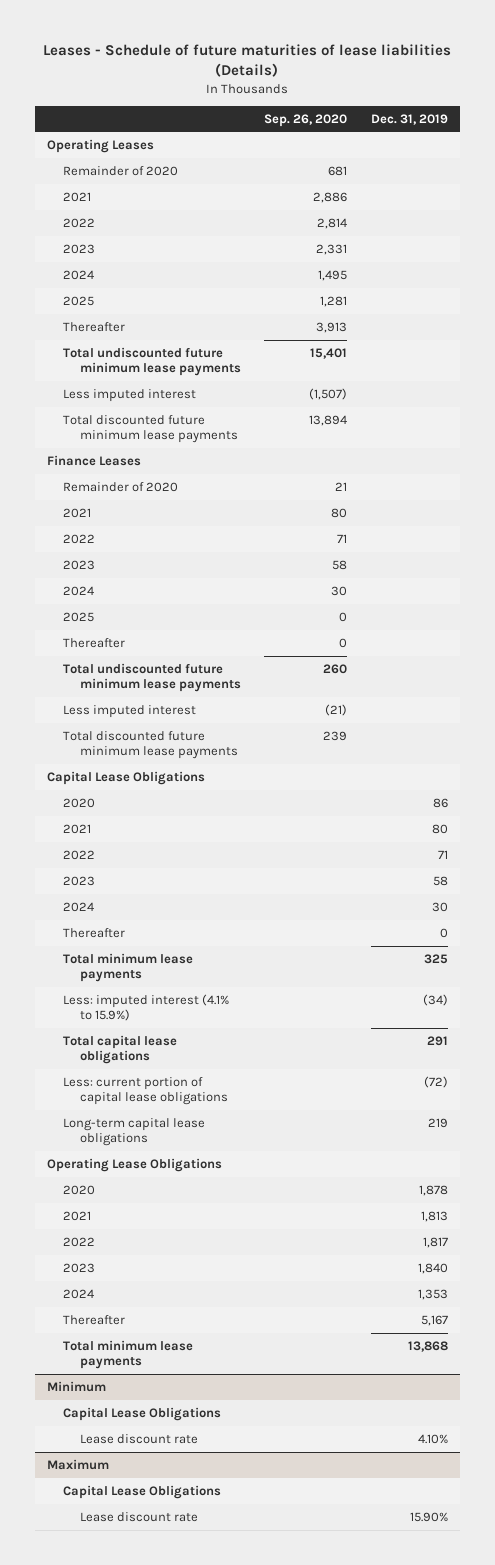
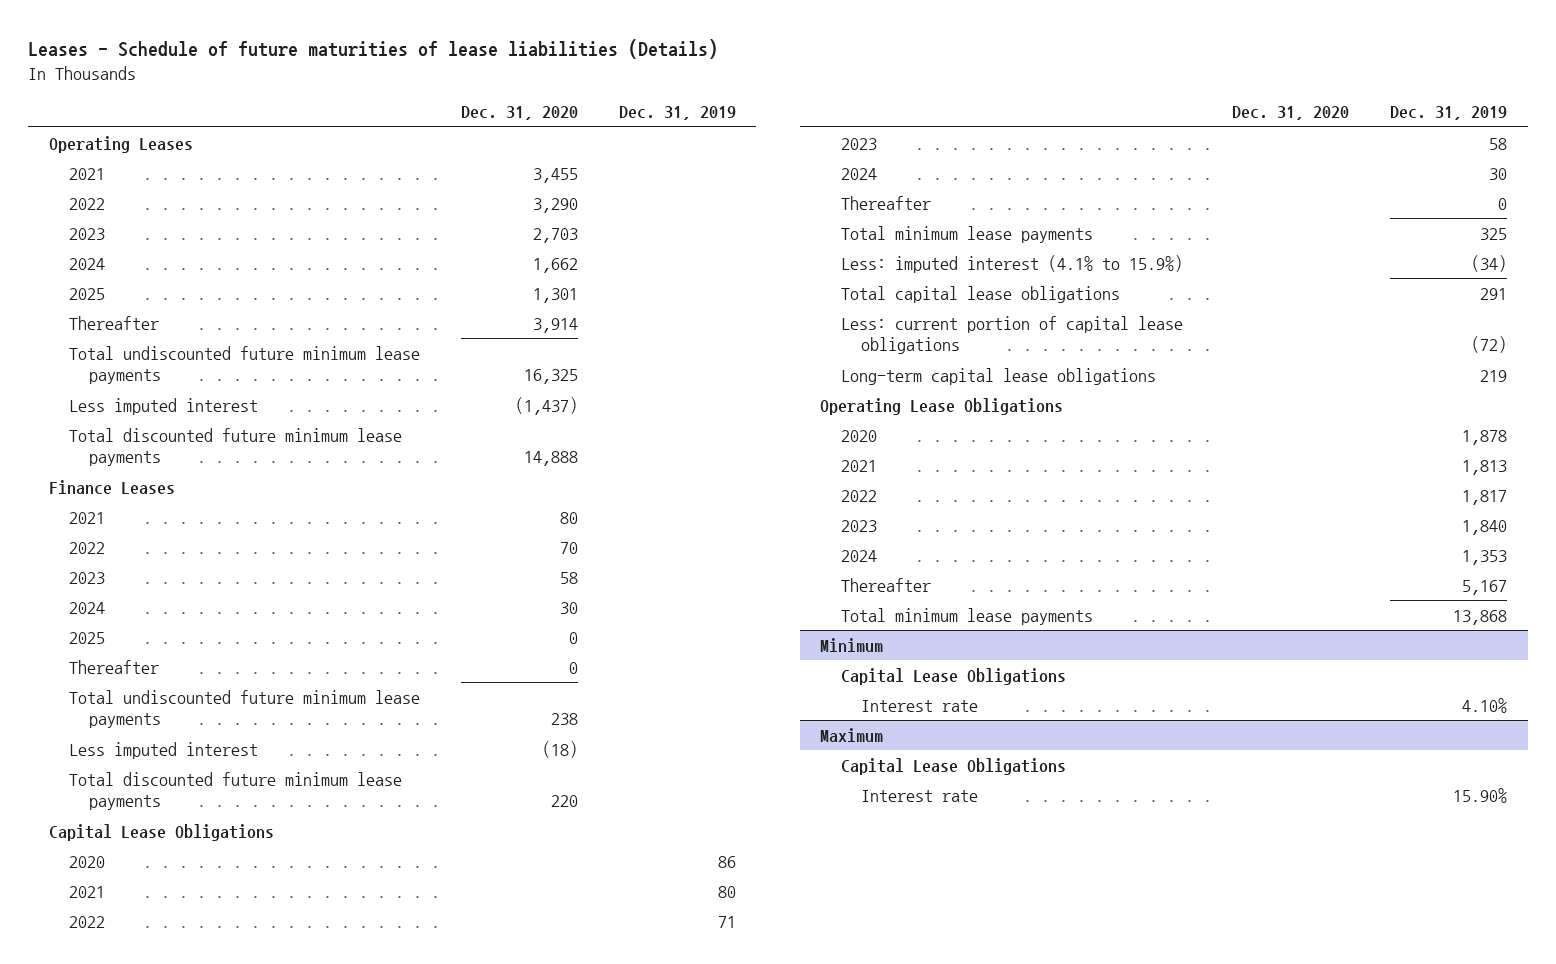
[264,113,348,127] Sep. 26, 2020 -> none
none -> [460,106,578,121] Dec. 31, 2020
[63,165,179,176] Remainder of 2020 -> none
[63,481,179,492] Remainder of 2020 -> none
[79,1433,198,1444] Lease discount rate -> [861,699,979,712] Interest rate
[79,1511,198,1522] Lease discount rate -> [861,789,979,802] Interest rate

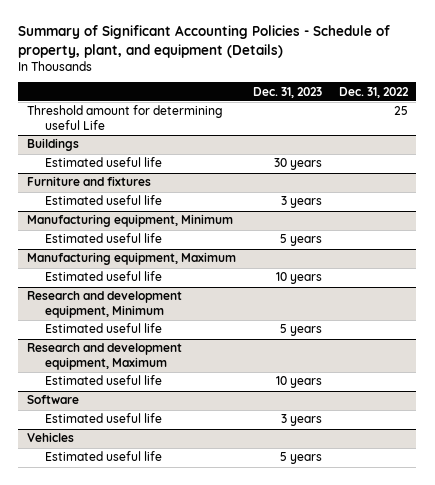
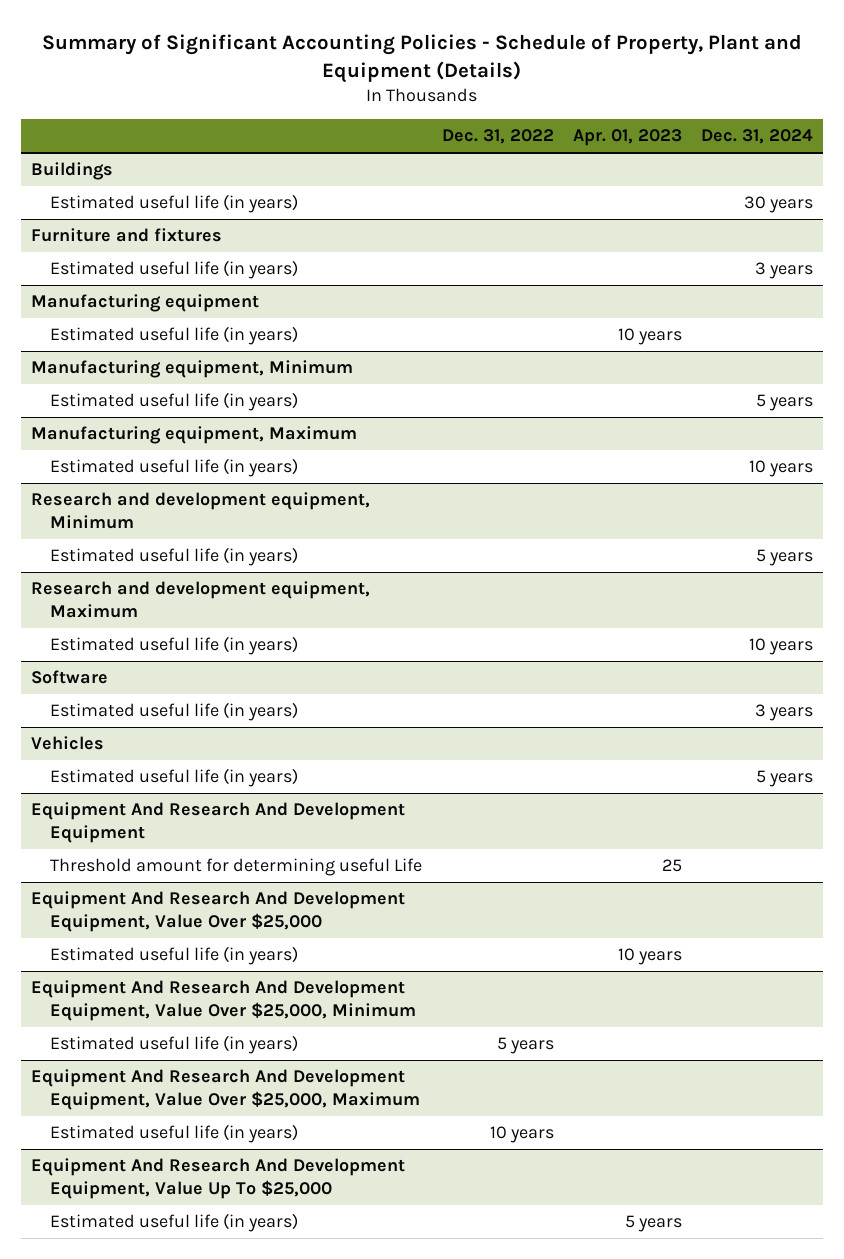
[18,25,391,58] Summary of Significant Accounting Policies - Schedule of property, plant, and equipment (Details) -> [42,34,803,84] Summary of Significant Accounting Policies - Schedule of Property, Plant and Equipment (Details)
[252,86,322,98] Dec. 31, 2023 -> none
none -> [572,129,682,147] Apr. 01, 2023
none -> [701,129,814,145] Dec. 31, 2024
[26,105,223,131] Threshold amount for determining useful Life -> none
[45,157,163,168] Estimated useful life -> [50,194,299,214] Estimated useful life (in years)
[45,195,163,206] Estimated useful life -> [50,260,299,280] Estimated useful life (in years)
none -> [30,294,259,313] Manufacturing equipment
none -> [50,326,299,346] Estimated useful life (in years)
[45,233,163,244] Estimated useful life -> [50,392,299,412] Estimated useful life (in years)
[45,271,163,282] Estimated useful life -> [50,458,299,478] Estimated useful life (in years)
[45,323,163,334] Estimated useful life -> [50,547,299,567] Estimated useful life (in years)
[45,375,163,386] Estimated useful life -> [50,636,299,656] Estimated useful life (in years)
[45,413,163,424] Estimated useful life -> [50,702,299,722] Estimated useful life (in years)
[45,451,163,462] Estimated useful life -> [50,768,299,788] Estimated useful life (in years)
none -> [30,802,405,844] Equipment And Research And Development Equipment
none -> [50,858,423,877] Threshold amount for determining useful Life
none -> [30,891,405,933] Equipment And Research And Development Equipment, Value Over $25,000
none -> [50,946,299,966] Estimated useful life (in years)
none -> [30,980,417,1022] Equipment And Research And Development Equipment, Value Over $25,000, Minimum
none -> [50,1035,299,1055] Estimated useful life (in years)
none -> [30,1069,421,1111] Equipment And Research And Development Equipment, Value Over $25,000, Maximum
none -> [50,1124,299,1144] Estimated useful life (in years)
none -> [30,1158,405,1200] Equipment And Research And Development Equipment, Value Up To $25,000
none -> [50,1213,299,1233] Estimated useful life (in years)

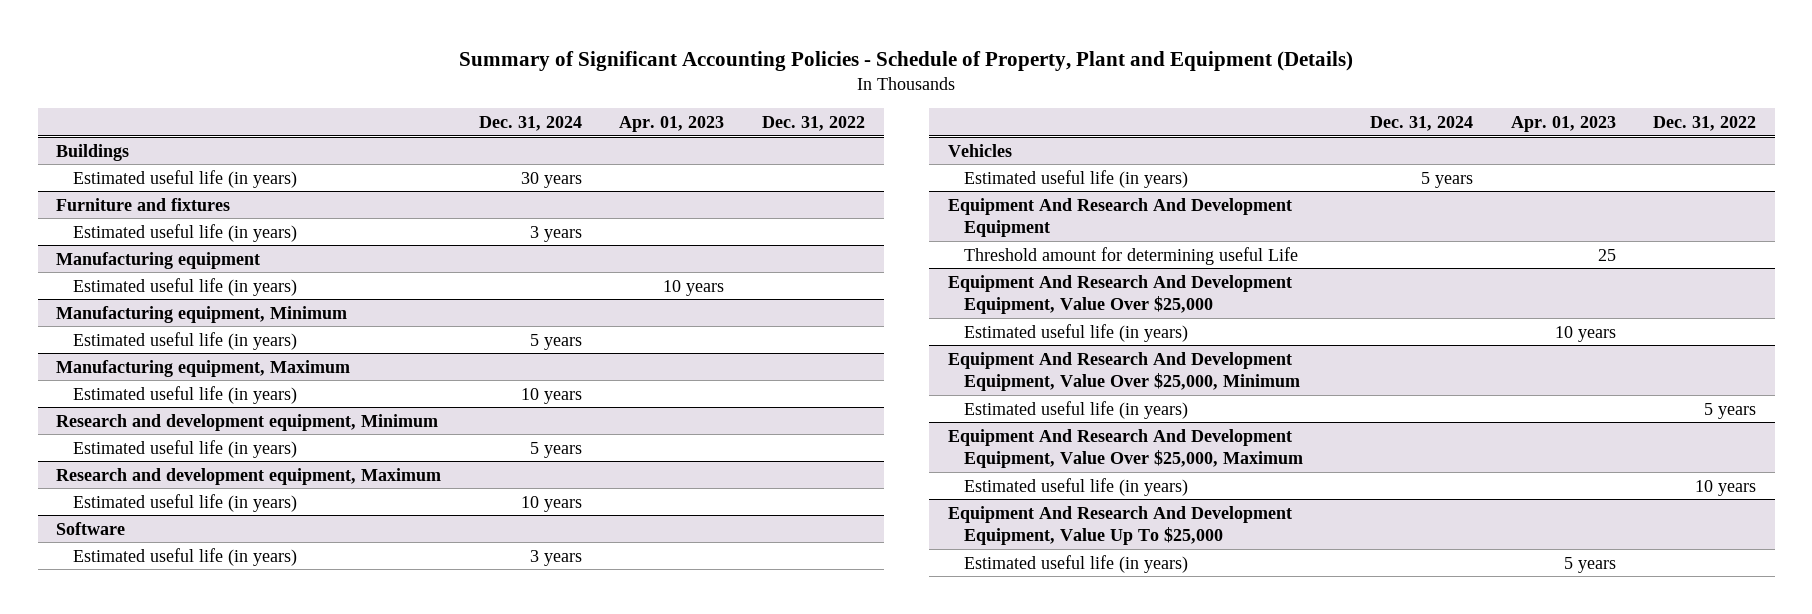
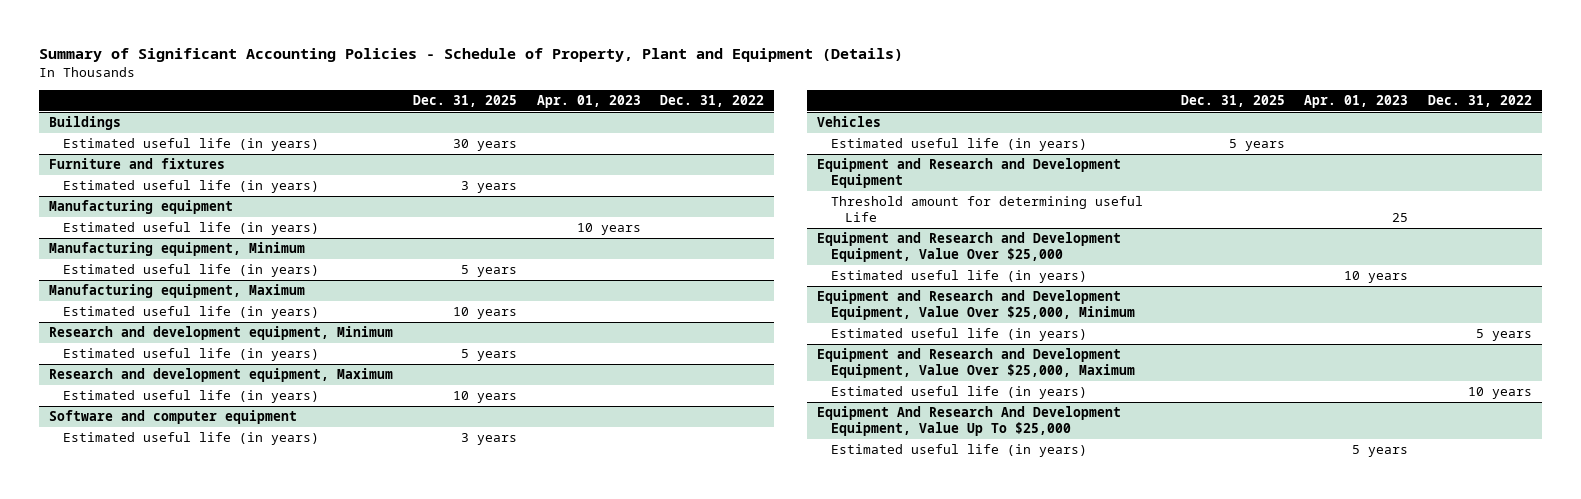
[478,115,582,131] Dec. 31, 2024 -> none
none -> [412,94,517,107] Dec. 31, 2025
[56,521,126,535] Software -> [48,410,297,425] Software and computer equipment
[947,197,1292,238] Equipment And Research And Development Equipment -> [816,158,1121,189] Equipment and Research and Development Equipment
[947,274,1292,315] Equipment And Research And Development Equipment, Value Over $25,000 -> [816,232,1121,263] Equipment and Research and Development Equipment, Value Over $25,000
[947,351,1301,392] Equipment And Research And Development Equipment, Value Over $25,000, Minimum -> [816,290,1135,321] Equipment and Research and Development Equipment, Value Over $25,000, Minimum
[947,428,1304,469] Equipment And Research And Development Equipment, Value Over $25,000, Maximum -> [816,348,1135,379] Equipment and Research and Development Equipment, Value Over $25,000, Maximum

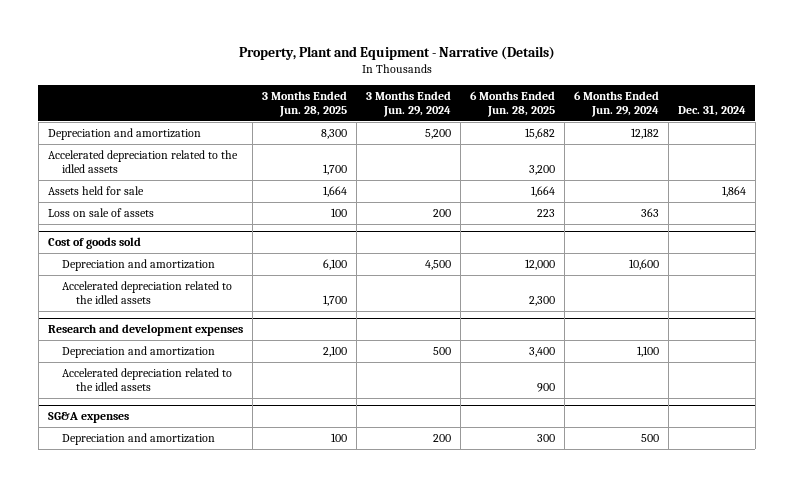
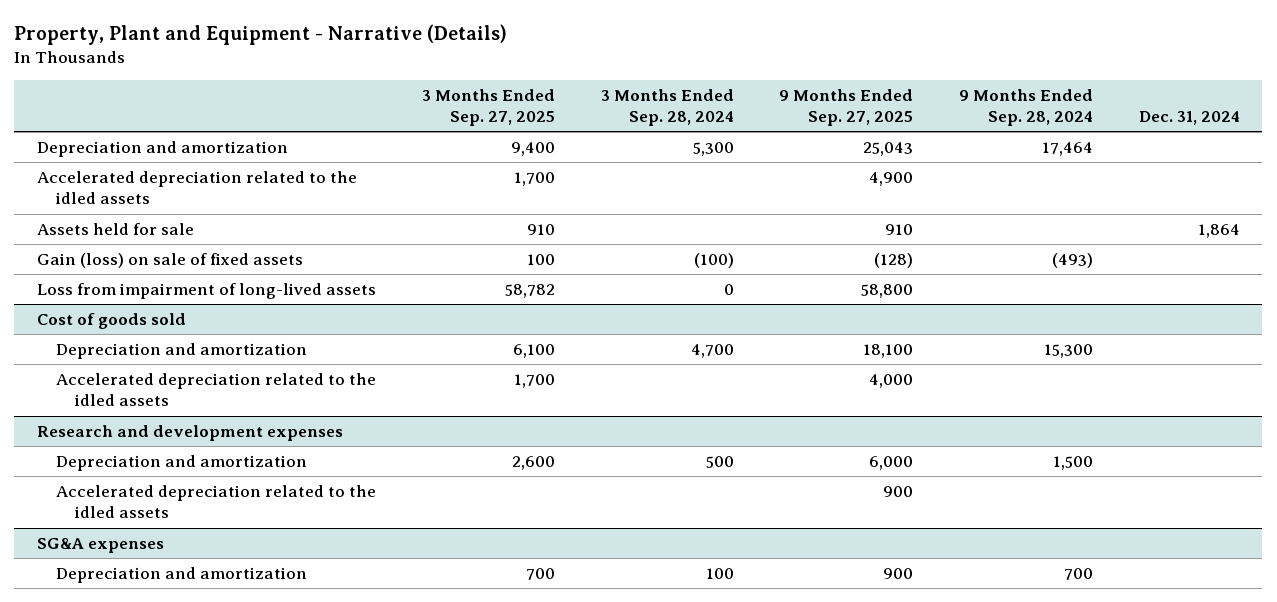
[261,90,347,117] 3 Months Ended Jun. 28, 2025 -> none
[365,90,451,117] 3 Months Ended Jun. 29, 2024 -> none
[469,90,555,117] 6 Months Ended Jun. 28, 2025 -> none
[573,90,659,117] 6 Months Ended Jun. 29, 2024 -> none
none -> [421,88,555,126] 3 Months Ended Sep. 27, 2025
none -> [600,88,734,126] 3 Months Ended Sep. 28, 2024
none -> [779,88,914,126] 9 Months Ended Sep. 27, 2025
none -> [958,88,1093,126] 9 Months Ended Sep. 28, 2024
[47,208,154,218] Loss on sale of assets -> [37,253,304,269] Gain (loss) on sale of fixed assets
none -> [37,283,377,300] Loss from impairment of long-lived assets

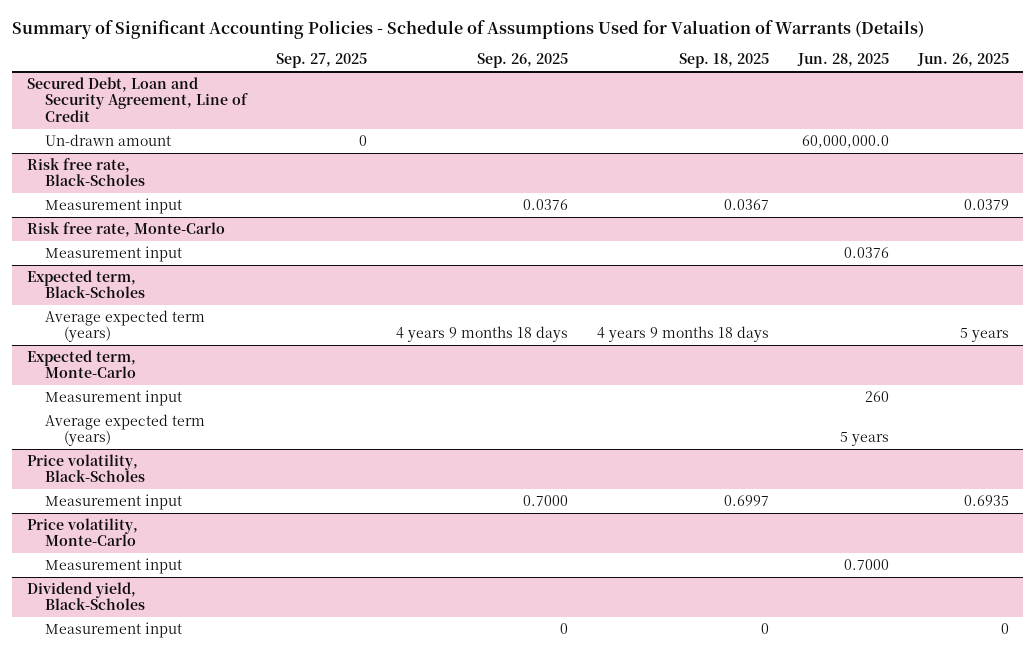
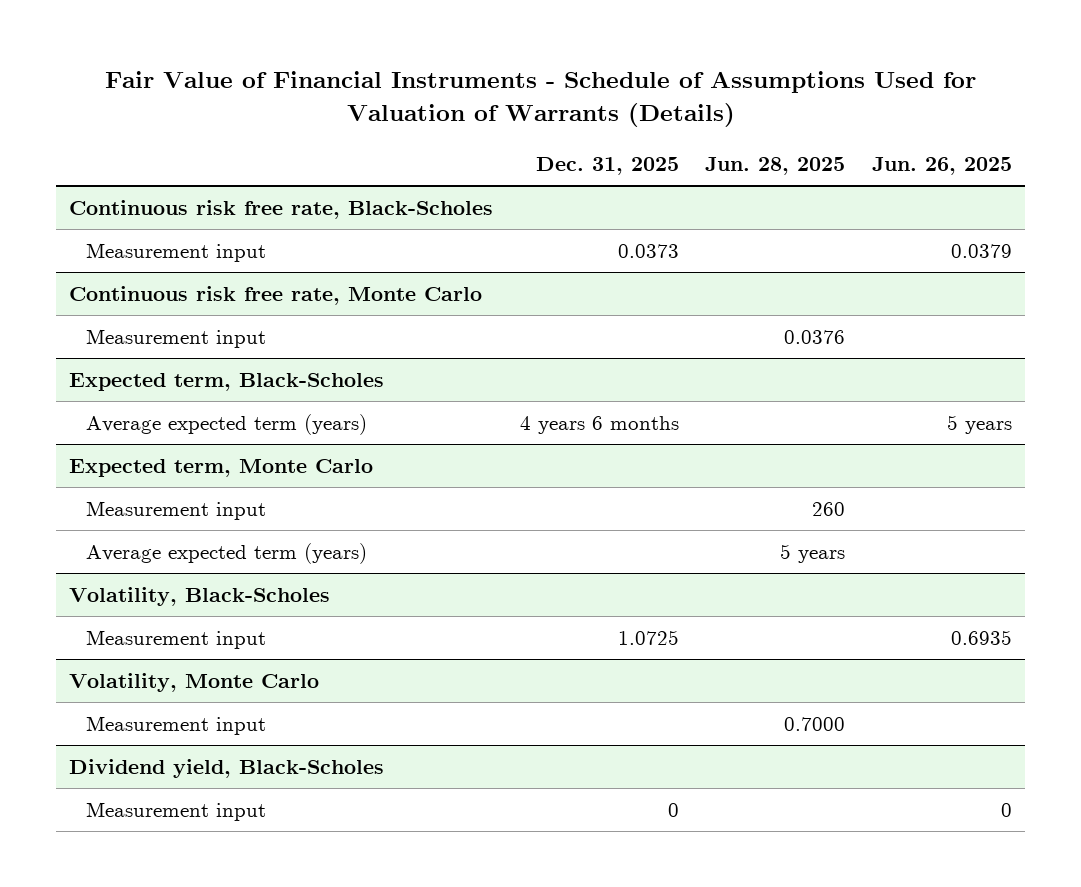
[12,19,925,39] Summary of Significant Accounting Policies - Schedule of Assumptions Used for Valuation of Warrants (Details) -> [104,71,976,128] Fair Value of Financial Instruments - Schedule of Assumptions Used for Valuation of Warrants (Details)
[276,53,368,69] Sep. 27, 2025 -> none
[476,53,568,69] Sep. 26, 2025 -> none
[678,53,769,69] Sep. 18, 2025 -> none
none -> [535,156,679,175] Dec. 31, 2025
[26,76,249,122] Secured Debt, Loan and Security Agreement, Line of Credit -> none
[45,133,172,146] Un-drawn amount -> none
[26,157,146,187] Risk free rate, Black-Scholes -> [69,199,494,219] Continuous risk free rate, Black-Scholes
[26,221,225,237] Risk free rate, Monte-Carlo -> [69,285,483,305] Continuous risk free rate, Monte Carlo
[26,349,137,379] Expected term, Monte-Carlo -> [69,458,374,477] Expected term, Monte Carlo
[26,453,146,483] Price volatility, Black-Scholes -> [69,586,331,606] Volatility, Black-Scholes
[26,517,138,547] Price volatility, Monte-Carlo -> [69,672,320,692] Volatility, Monte Carlo

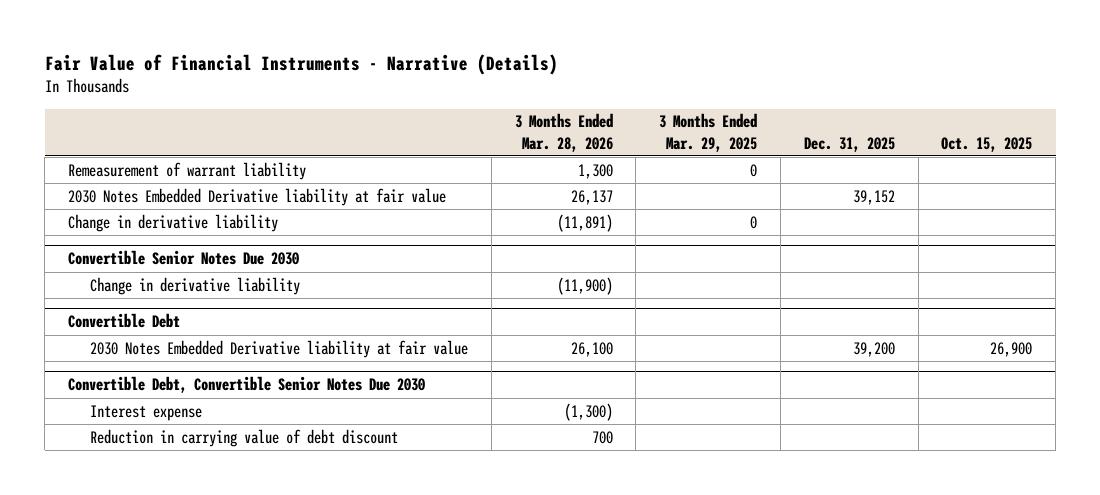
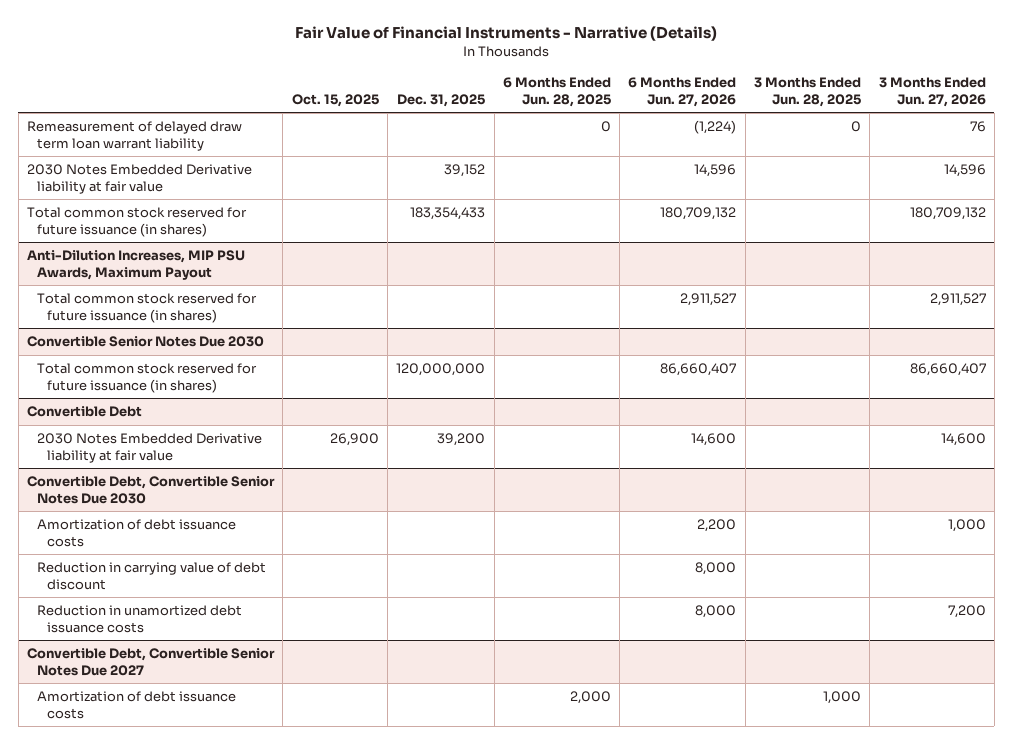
[514,113,613,152] 3 Months Ended Mar. 28, 2026 -> none
[659,113,758,152] 3 Months Ended Mar. 29, 2025 -> none
none -> [502,76,611,107] 6 Months Ended Jun. 28, 2025
none -> [628,76,737,107] 6 Months Ended Jun. 27, 2026
none -> [754,76,862,107] 3 Months Ended Jun. 28, 2025
none -> [878,76,986,107] 3 Months Ended Jun. 27, 2026
[67,161,306,180] Remeasurement of warrant liability -> [27,121,243,151] Remeasurement of delayed draw term loan warrant liability
[67,213,278,232] Change in derivative liability -> none
none -> [27,207,248,237] Total common stock reserved for future issuance (in shares)
none -> [27,250,246,280] Anti-Dilution Increases, MIP PSU Awards, Maximum Payout
none -> [37,293,258,323] Total common stock reserved for future issuance (in shares)
[90,276,301,295] Change in derivative liability -> none
none -> [37,363,258,393] Total common stock reserved for future issuance (in shares)
[90,404,203,421] Interest expense -> [37,519,237,547] Amortization of debt issuance costs
none -> [37,605,243,633] Reduction in unamortized debt issuance costs
none -> [27,648,276,676] Convertible Debt, Convertible Senior Notes Due 2027
none -> [37,691,237,719] Amortization of debt issuance costs

